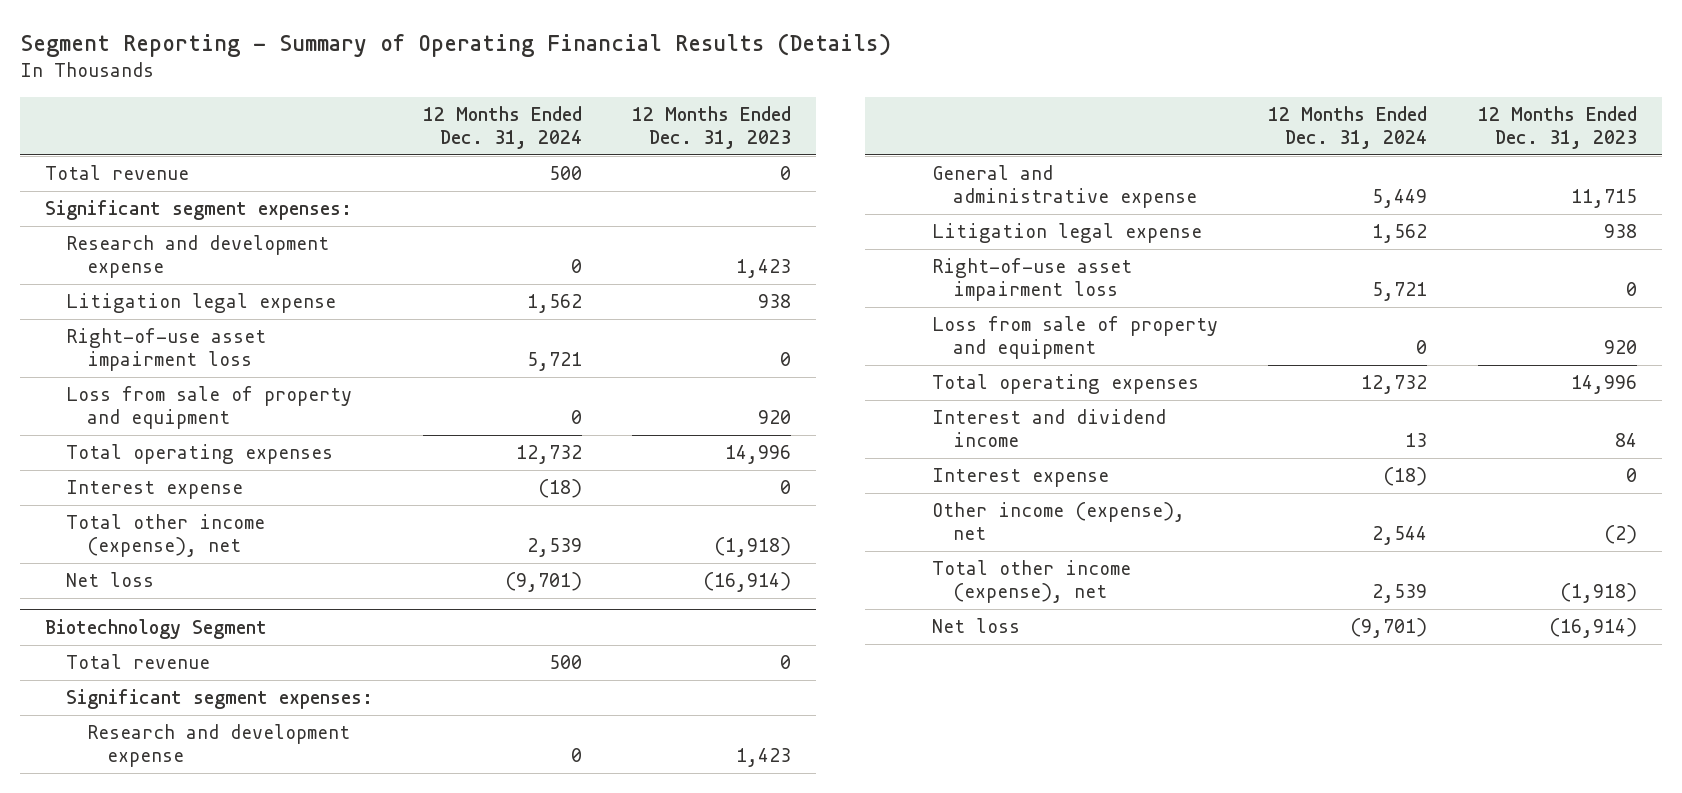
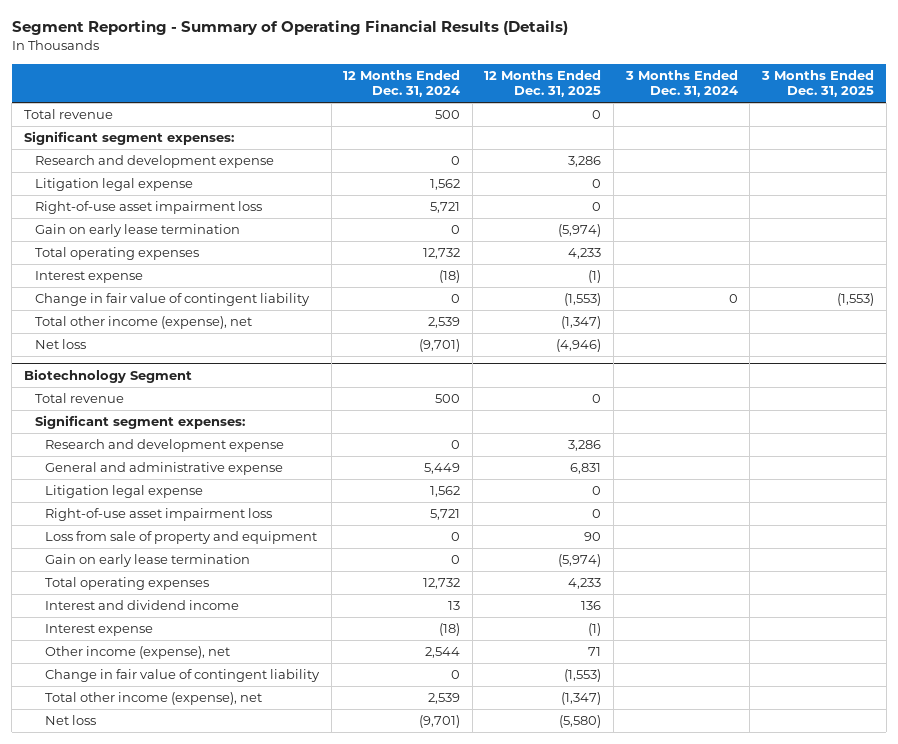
[632,105,792,149] 12 Months Ended Dec. 31, 2023 -> none
none -> [484,69,602,98] 12 Months Ended Dec. 31, 2025
none -> [624,69,738,98] 3 Months Ended Dec. 31, 2024
none -> [760,69,874,98] 3 Months Ended Dec. 31, 2025
[66,386,353,430] Loss from sale of property and equipment -> none
none -> [34,224,240,238] Gain on early lease termination
none -> [34,293,310,307] Change in fair value of contingent liability
none -> [45,554,251,568] Gain on early lease termination
none -> [45,669,321,683] Change in fair value of contingent liability

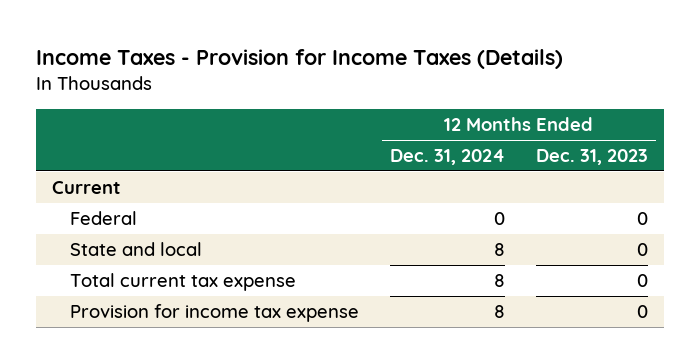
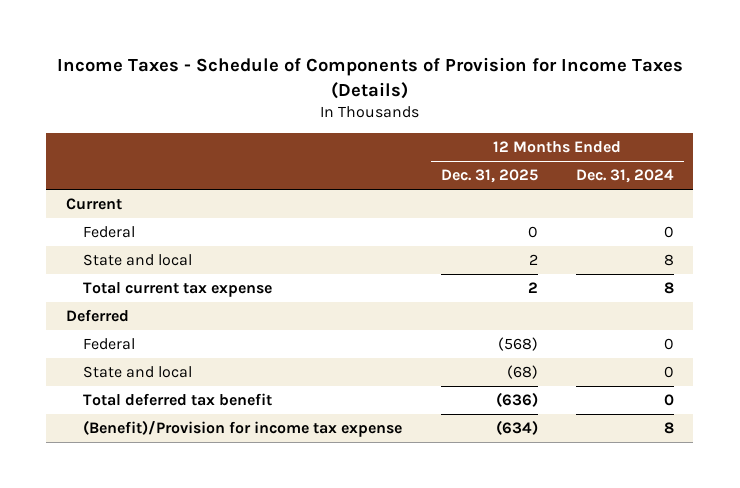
[36,49,564,70] Income Taxes - Provision for Income Taxes (Details) -> [56,57,683,99] Income Taxes - Schedule of Components of Provision for Income Taxes (Details)
[536,149,649,166] Dec. 31, 2023 -> none
none -> [440,169,538,184] Dec. 31, 2025
none -> [65,308,129,322] Deferred
none -> [83,337,136,350] Federal
none -> [83,365,193,378] State and local
none -> [83,392,273,406] Total deferred tax benefit
[70,304,360,323] Provision for income tax expense -> [83,419,403,437] (Benefit)/Provision for income tax expense

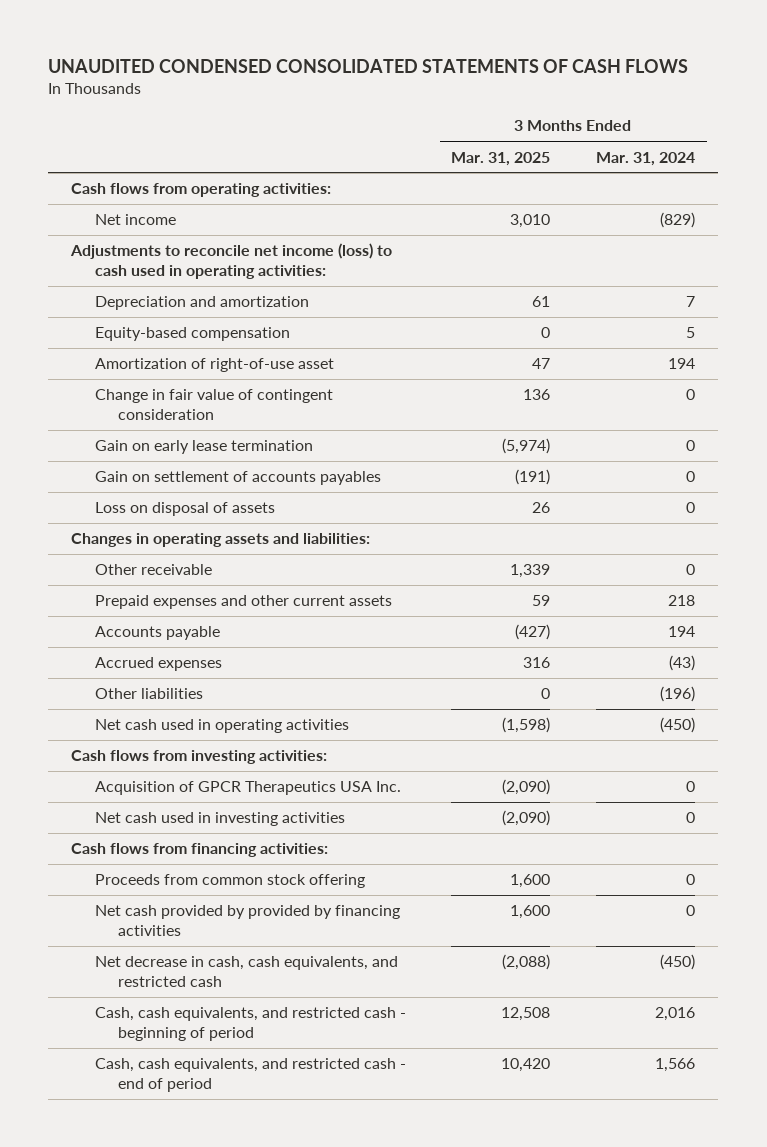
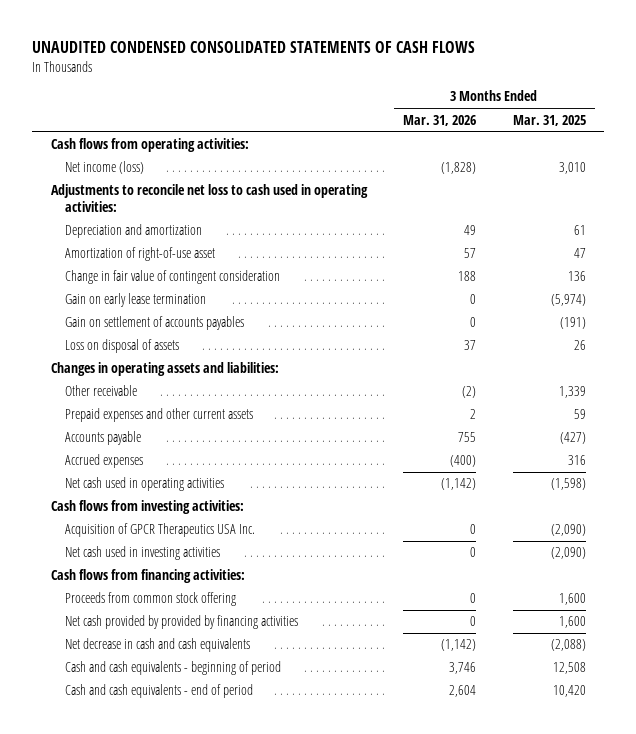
[596,151,696,166] Mar. 31, 2024 -> none
none -> [403,114,477,126] Mar. 31, 2026
[94,214,176,226] Net income -> [64,161,144,175] Net income (loss)
[70,243,393,280] Adjustments to reconcile net income (loss) to cash used in operating activities: -> [50,184,368,213] Adjustments to reconcile net loss to cash used in operating activities:
[94,327,290,342] Equity-based compensation -> none
[94,688,203,700] Other liabilities -> none
[94,956,398,988] Net decrease in cash, cash equivalents, and restricted cash -> [64,638,250,653] Net decrease in cash and cash equivalents
[94,1007,406,1042] Cash, cash equivalents, and restricted cash - beginning of period -> [64,661,281,676] Cash and cash equivalents - beginning of period
[94,1058,406,1093] Cash, cash equivalents, and restricted cash - end of period -> [64,684,253,699] Cash and cash equivalents - end of period

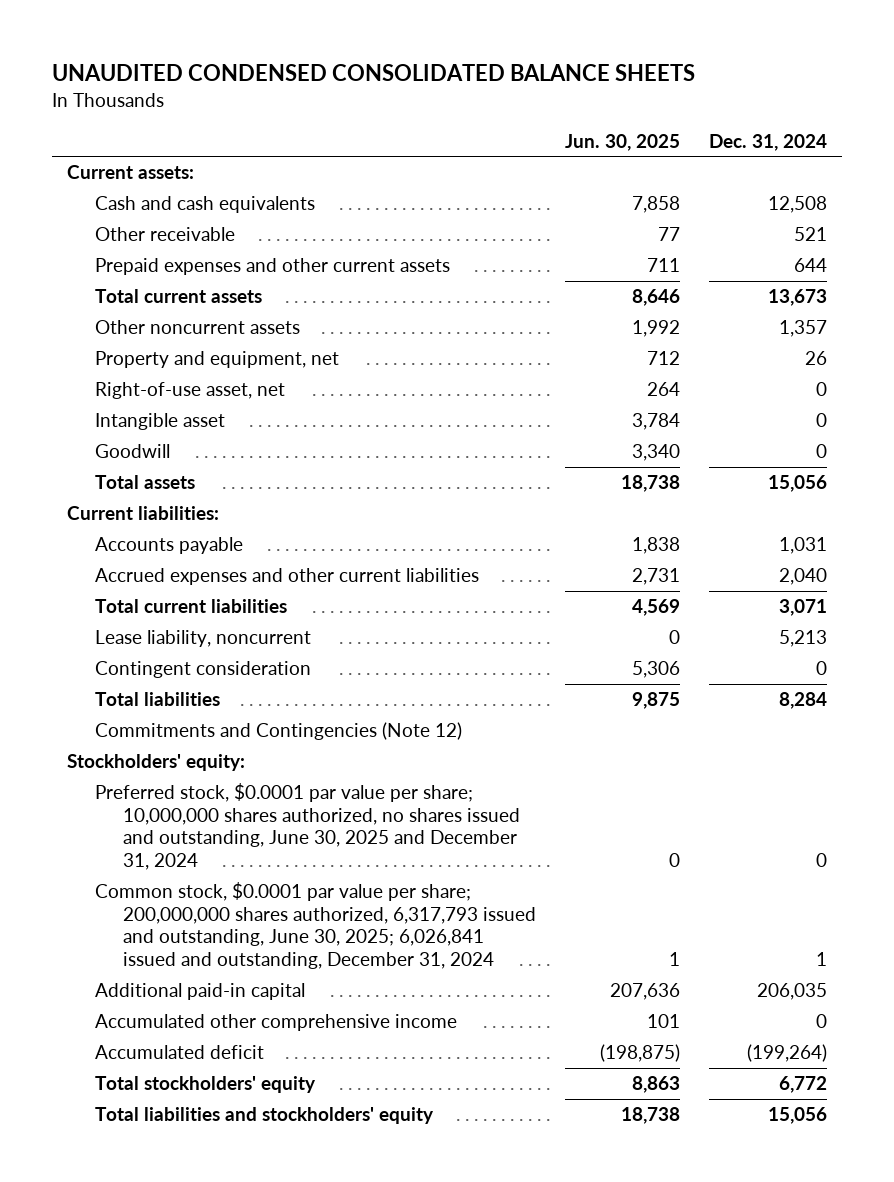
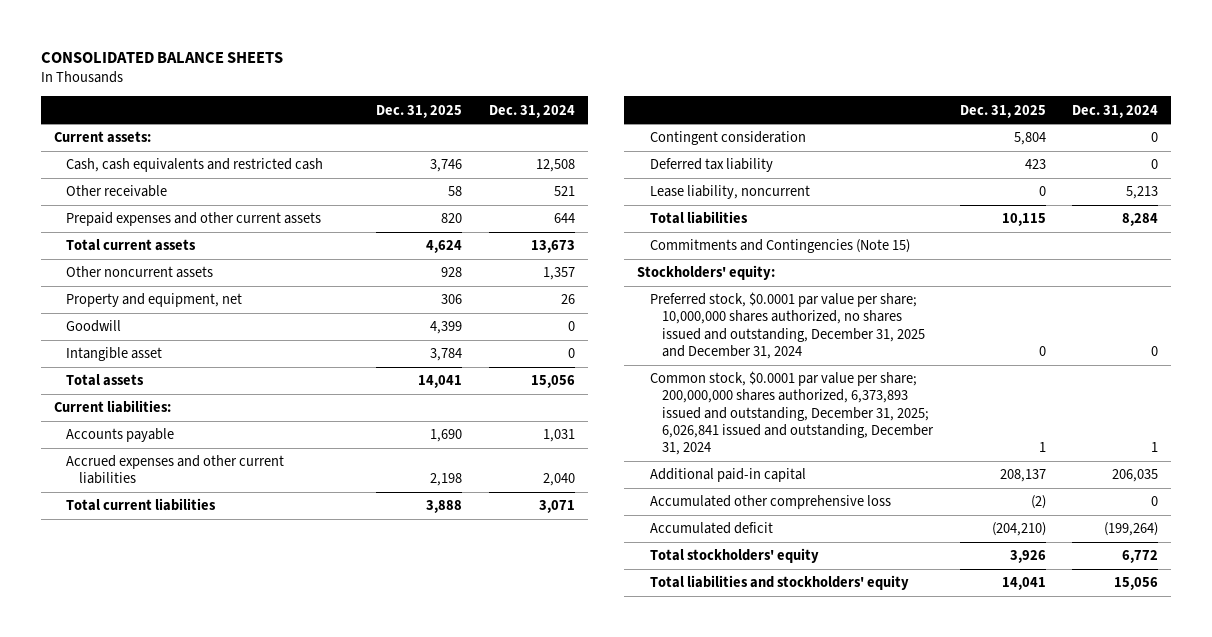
[51,64,695,82] UNAUDITED CONDENSED CONSOLIDATED BALANCE SHEETS -> [40,51,283,63] CONSOLIDATED BALANCE SHEETS
[564,133,680,151] Jun. 30, 2025 -> none
none -> [376,104,463,118] Dec. 31, 2025
[94,196,315,214] Cash and cash equivalents -> [66,158,324,173] Cash, cash equivalents and restricted cash
[94,382,285,400] Right-of-use asset, net -> none
[94,413,225,431] Intangible asset -> [66,347,163,362] Intangible asset
none -> [649,158,773,173] Deferred tax liability
[94,630,311,648] Lease liability, noncurrent -> [649,185,810,200] Lease liability, noncurrent
[94,722,462,741] Commitments and Contingencies (Note 12) -> [649,239,910,254] Commitments and Contingencies (Note 15)
[94,783,520,871] Preferred stock, $0.0001 par value per share; 10,000,000 shares authorized, no shares issued and outstanding, June 30, 2025 and December 31, 2024 -> [649,292,926,359] Preferred stock, $0.0001 par value per share; 10,000,000 shares authorized, no shares issued and outstanding, December 31, 2025 and December 31, 2024
[94,882,536,970] Common stock, $0.0001 par value per share; 200,000,000 shares authorized, 6,317,793 issued and outstanding, June 30, 2025; 6,026,841 issued and outstanding, December 31, 2024 -> [649,371,935,455] Common stock, $0.0001 par value per share; 200,000,000 shares authorized, 6,373,893 issued and outstanding, December 31, 2025; 6,026,841 issued and outstanding, December 31, 2024
[94,1014,457,1032] Accumulated other comprehensive income -> [649,495,891,510] Accumulated other comprehensive loss

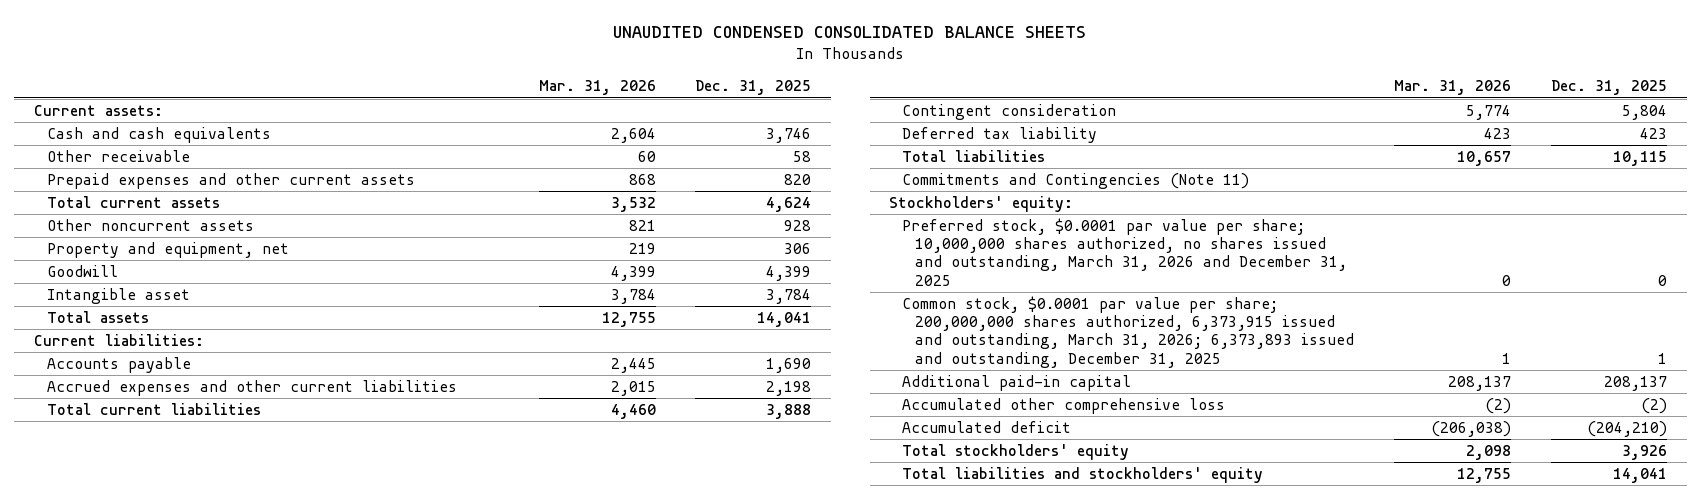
[40,51,283,63] CONSOLIDATED BALANCE SHEETS -> [613,26,1087,39] UNAUDITED CONDENSED CONSOLIDATED BALANCE SHEETS
[488,104,575,118] Dec. 31, 2024 -> none
none -> [538,80,656,96] Mar. 31, 2026
[66,158,324,173] Cash, cash equivalents and restricted cash -> [46,127,271,144] Cash and cash equivalents
[649,185,810,200] Lease liability, noncurrent -> none
[649,239,910,254] Commitments and Contingencies (Note 15) -> [902,173,1250,190] Commitments and Contingencies (Note 11)
[649,292,926,359] Preferred stock, $0.0001 par value per share; 10,000,000 shares authorized, no shares issued and outstanding, December 31, 2025 and December 31, 2024 -> [902,218,1348,286] Preferred stock, $0.0001 par value per share; 10,000,000 shares authorized, no shares issued and outstanding, March 31, 2026 and December 31, 2025
[649,371,935,455] Common stock, $0.0001 par value per share; 200,000,000 shares authorized, 6,373,893 issued and outstanding, December 31, 2025; 6,026,841 issued and outstanding, December 31, 2024 -> [902,296,1355,368] Common stock, $0.0001 par value per share; 200,000,000 shares authorized, 6,373,915 issued and outstanding, March 31, 2026; 6,373,893 issued and outstanding, December 31, 2025

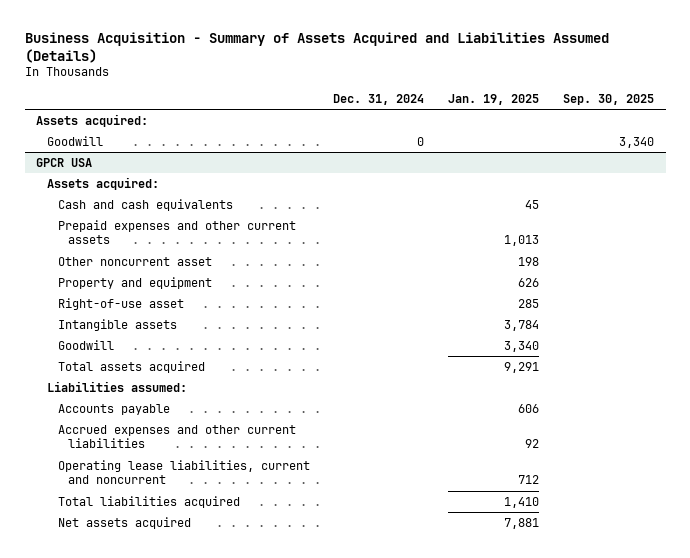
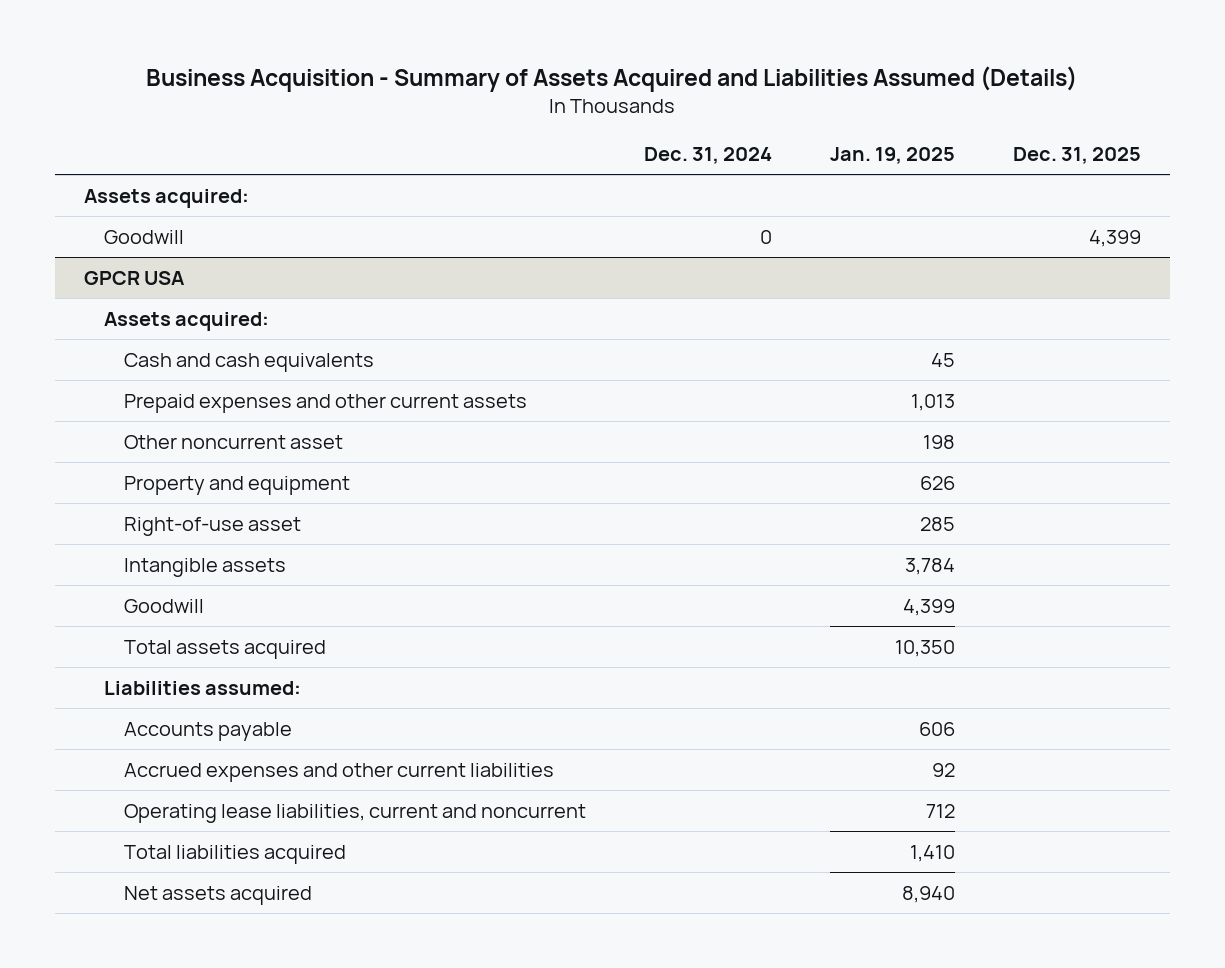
[562,93,654,105] Sep. 30, 2025 -> none
none -> [1012,147,1141,165] Dec. 31, 2025
[504,340,540,352] 3,340 -> [903,598,956,616] 4,399
[504,361,540,373] 9,291 -> [895,639,956,657] 10,350
[504,517,540,529] 7,881 -> [902,885,956,903] 8,940

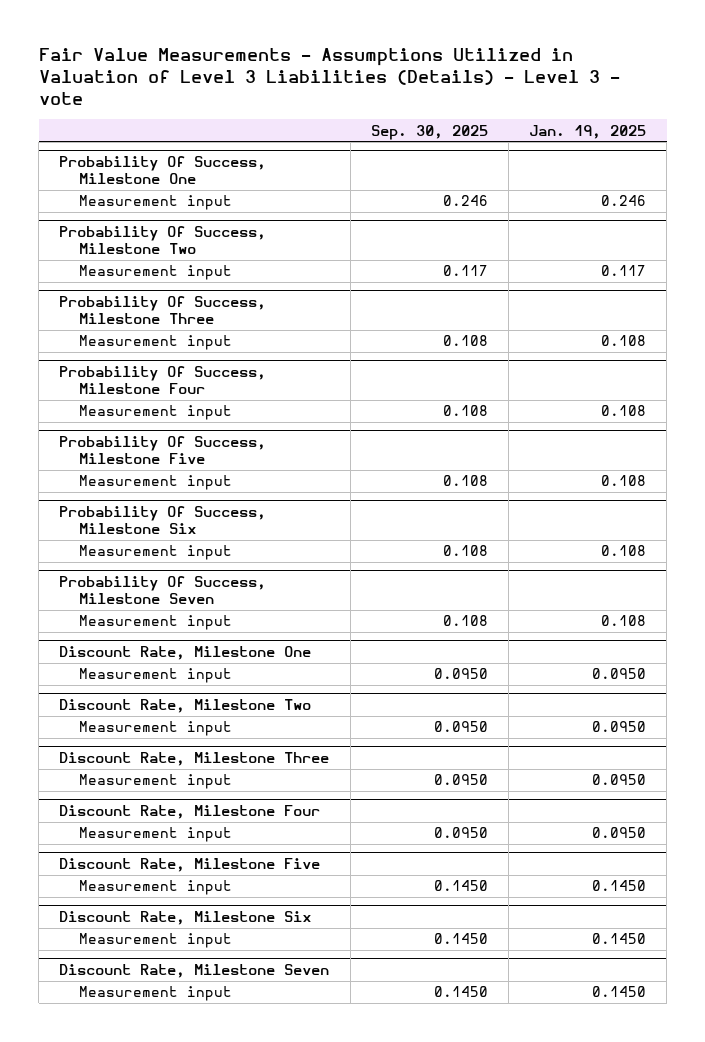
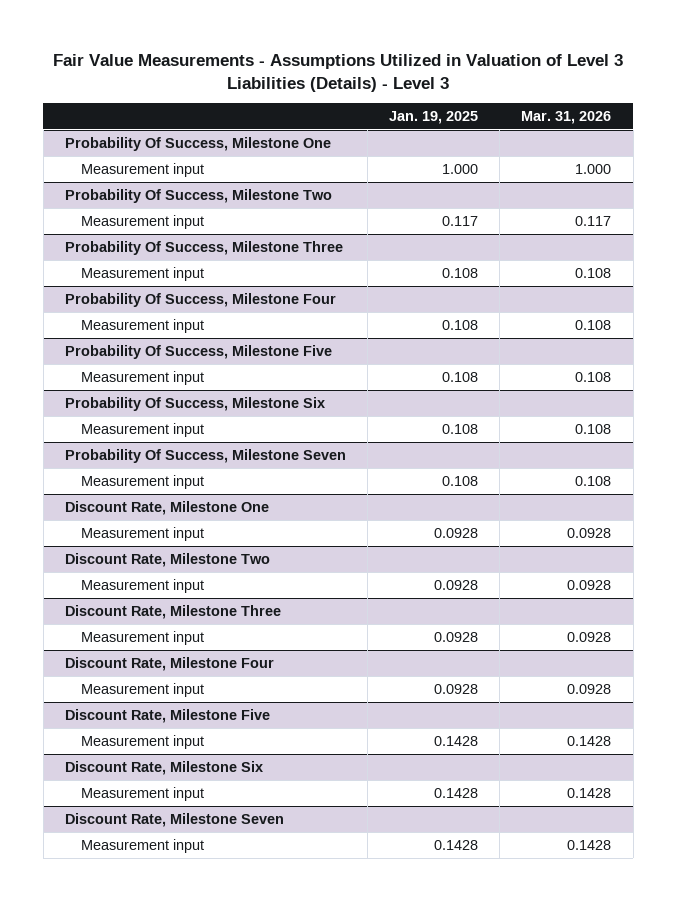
[38,47,620,105] Fair Value Measurements - Assumptions Utilized in Valuation of Level 3 Liabilities (Details) - Level 3 - vote -> [53,53,624,92] Fair Value Measurements - Assumptions Utilized in Valuation of Level 3 Liabilities (Details) - Level 3
[370,124,488,140] Sep. 30, 2025 -> none
none -> [521,111,612,125] Mar. 31, 2026
[600,195,646,207] 0.246 -> [442,163,479,174] 1.000
[591,668,646,680] 0.0950 -> [434,527,479,538] 0.0928
[591,721,646,733] 0.0950 -> [434,579,479,590] 0.0928
[591,774,646,786] 0.0950 -> [434,631,479,642] 0.0928
[591,827,646,839] 0.0950 -> [434,683,479,694] 0.0928
[591,880,646,892] 0.1450 -> [434,735,479,746] 0.1428
[591,933,646,945] 0.1450 -> [434,787,479,798] 0.1428
[591,986,646,998] 0.1450 -> [434,839,479,850] 0.1428

